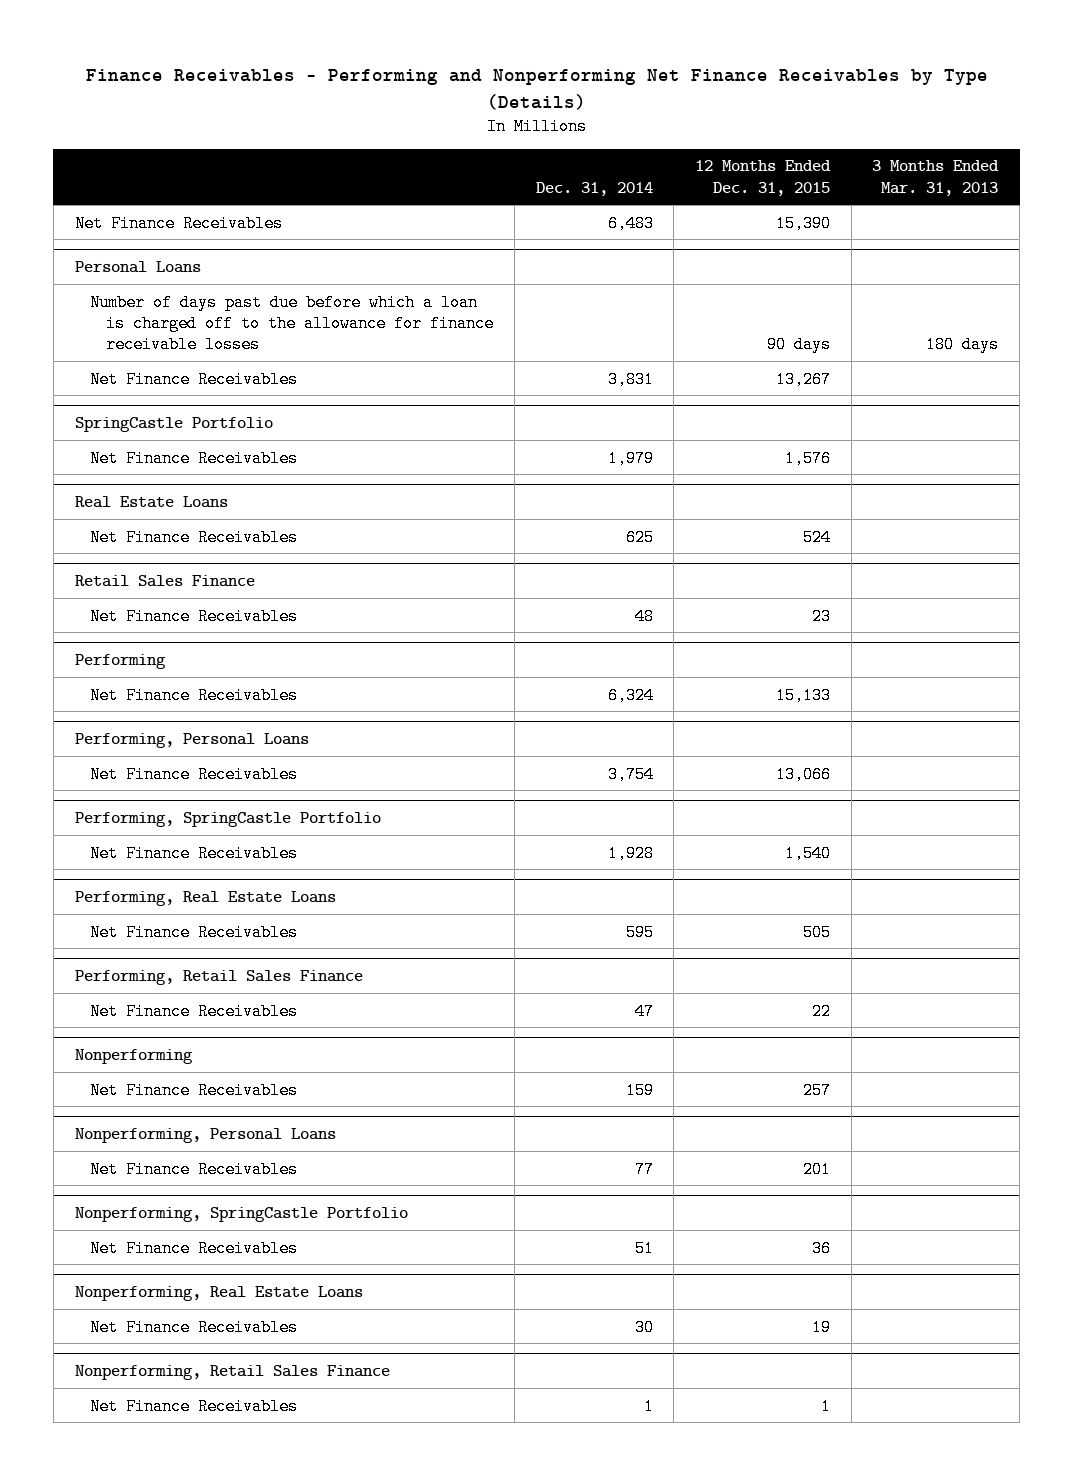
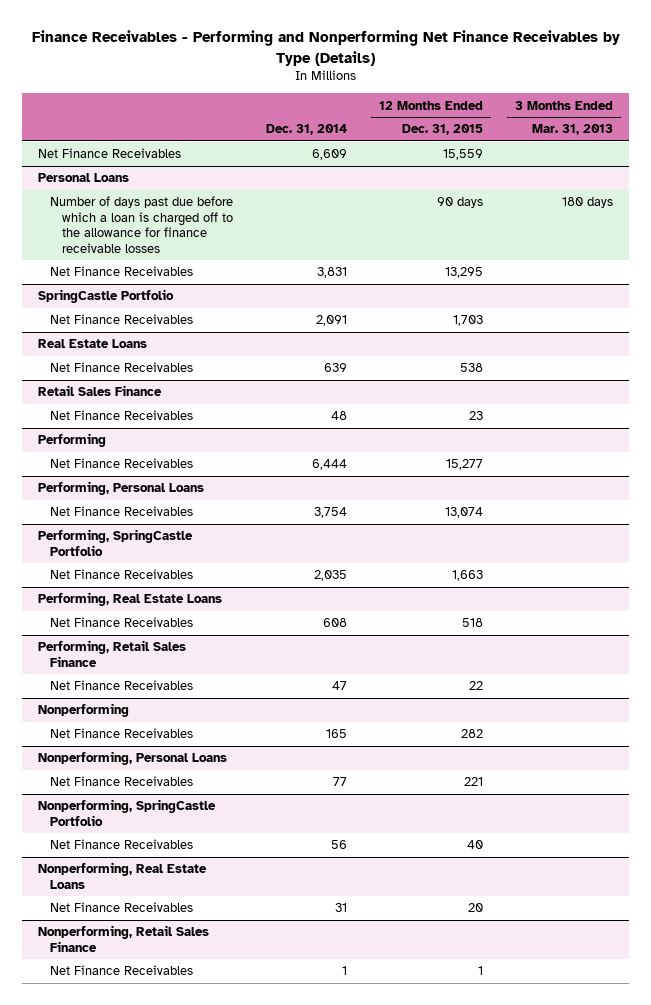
[607,214,654,232] 6,483 -> [311,149,347,161] 6,609
[776,214,832,232] 15,390 -> [442,149,483,161] 15,559
[776,370,832,388] 13,267 -> [444,267,483,279] 13,295
[607,449,654,467] 1,979 -> [315,315,347,327] 2,091
[785,449,832,467] 1,576 -> [452,315,483,327] 1,703
[625,528,654,546] 625 -> [323,363,347,373] 639
[803,528,832,546] 524 -> [459,363,483,373] 538
[607,686,654,704] 6,324 -> [311,459,347,471] 6,444
[776,686,832,704] 15,133 -> [445,459,483,471] 15,277
[776,765,832,783] 13,066 -> [444,507,483,519] 13,074
[607,844,654,862] 1,928 -> [313,570,347,582] 2,035
[785,844,832,862] 1,540 -> [451,570,483,582] 1,663
[625,923,654,941] 595 -> [322,618,347,628] 608
[803,923,832,941] 505 -> [461,618,483,628] 518
[625,1081,654,1099] 159 -> [325,729,347,739] 165
[803,1081,832,1099] 257 -> [460,729,483,739] 282
[803,1160,832,1178] 201 -> [463,777,483,787] 221
[634,1239,654,1257] 51 -> [330,840,347,850] 56
[812,1239,832,1257] 36 -> [466,840,483,850] 40
[634,1318,654,1336] 30 -> [334,903,347,913] 31
[812,1318,832,1336] 19 -> [467,903,483,913] 20

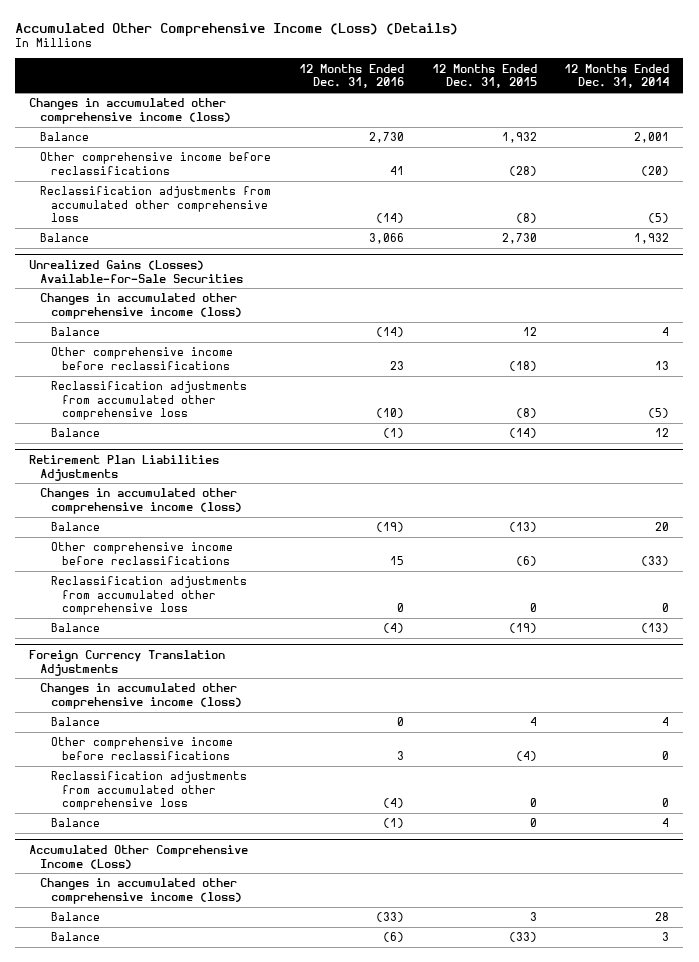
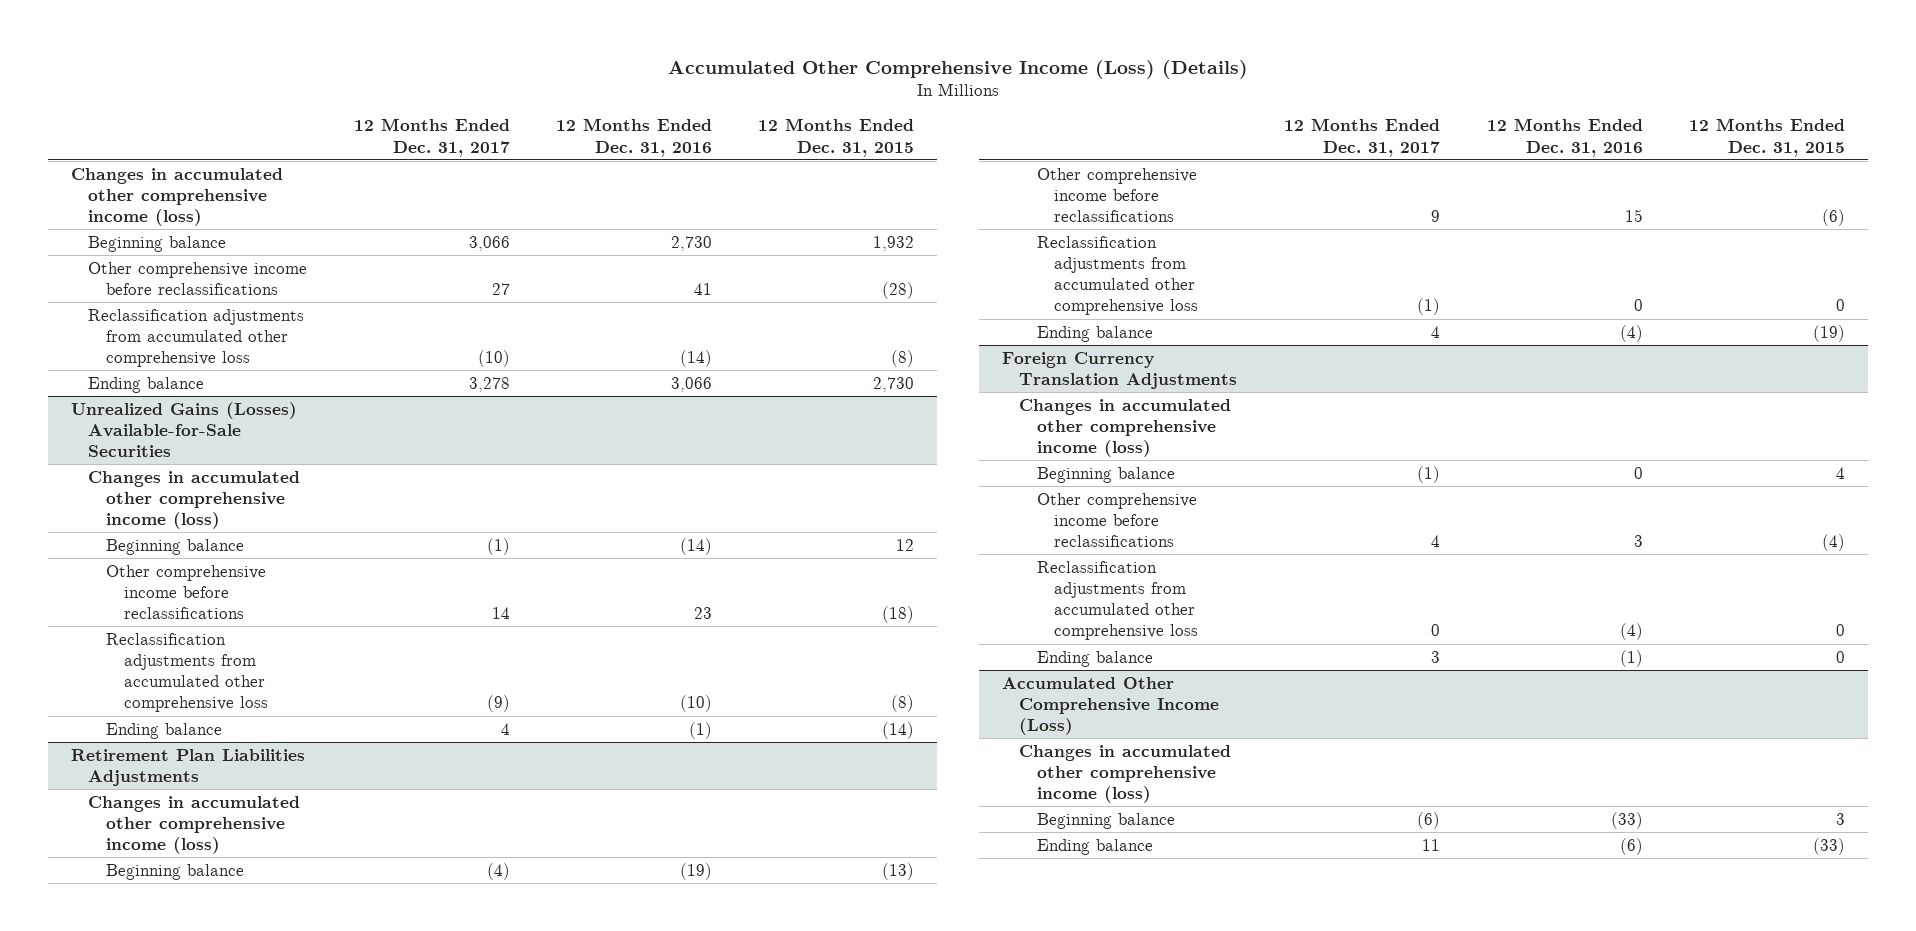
[564,63,670,89] 12 Months Ended Dec. 31, 2014 -> none
none -> [353,118,510,157] 12 Months Ended Dec. 31, 2017
[40,132,90,142] Balance -> [88,235,227,252] Beginning balance
[40,233,90,243] Balance -> [88,376,205,393] Ending balance
[51,327,101,337] Balance -> [105,538,244,555] Beginning balance
[51,428,101,438] Balance -> [105,722,222,739] Ending balance
[51,522,101,532] Balance -> [105,863,244,880] Beginning balance
[51,623,101,633] Balance -> [1036,325,1153,342] Ending balance
[51,717,101,727] Balance -> [1036,466,1175,483] Beginning balance
[51,818,101,828] Balance -> [1036,650,1153,667] Ending balance
[51,912,101,922] Balance -> [1036,812,1175,829] Beginning balance
[51,932,101,942] Balance -> [1036,838,1153,855] Ending balance

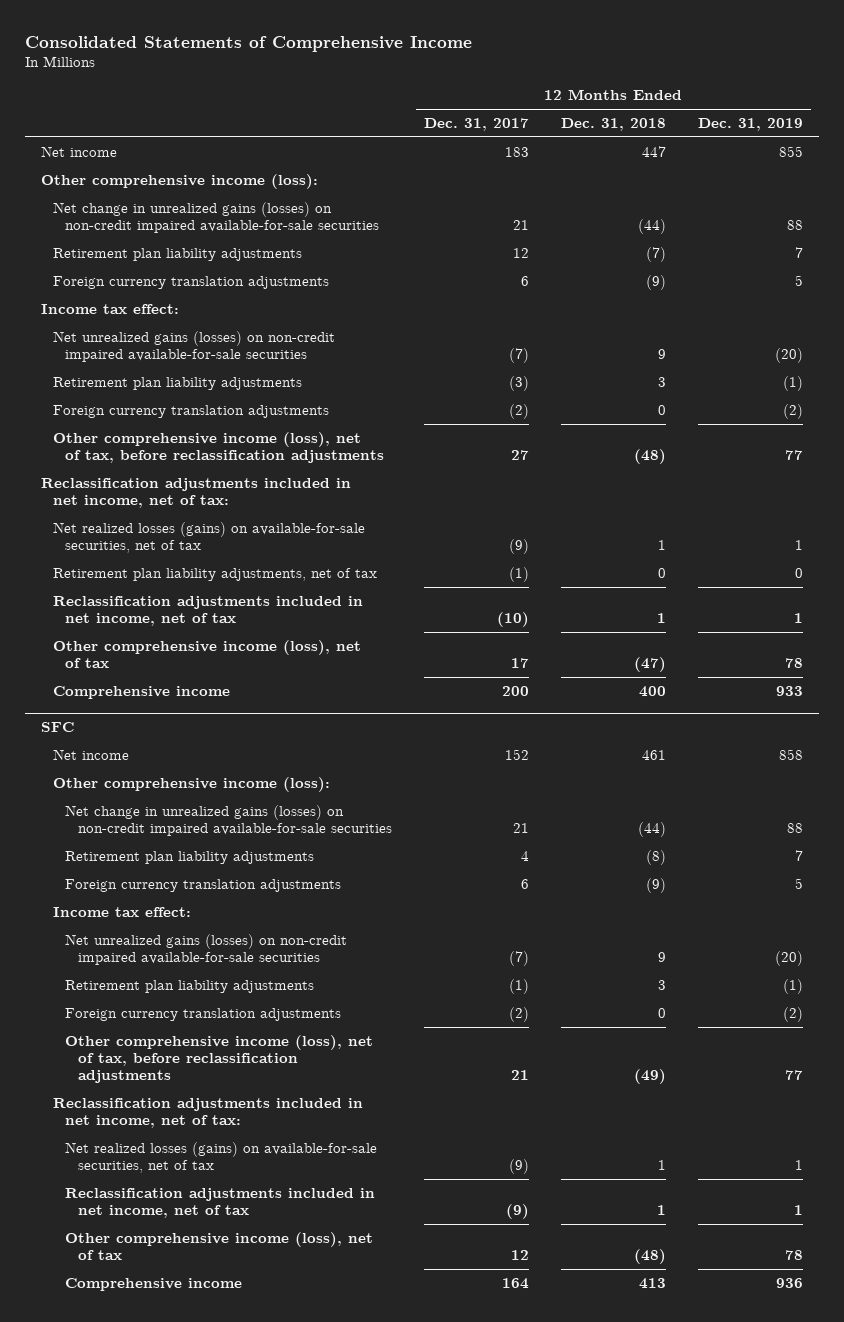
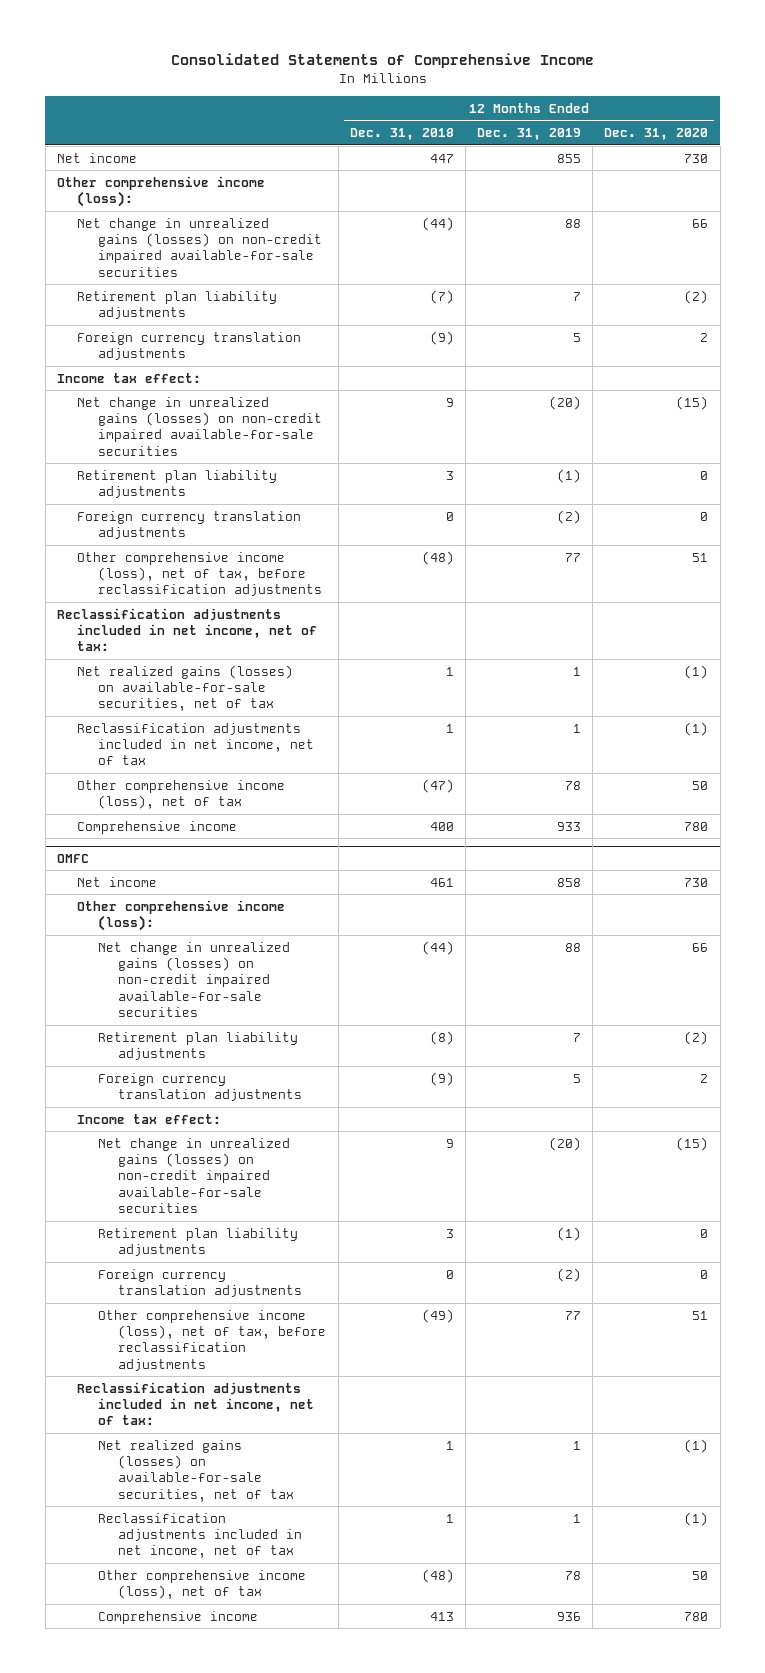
[423,118,529,132] Dec. 31, 2017 -> none
none -> [604,128,709,141] Dec. 31, 2020
[53,330,336,362] Net unrealized gains (losses) on non-credit impaired available-for-sale securities -> [77,396,322,456] Net change in unrealized gains (losses) on non-credit impaired available-for-sale securities
[53,567,378,581] Retirement plan liability adjustments, net of tax -> none
[53,521,366,553] Net realized losses (gains) on available-for-sale securities, net of tax -> [77,664,294,712] Net realized gains (losses) on available-for-sale securities, net of tax
[41,722,75,733] SFC -> none
none -> [56,853,89,863] OMFC
[65,933,348,965] Net unrealized gains (losses) on non-credit impaired available-for-sale securities -> [97,1137,290,1214] Net change in unrealized gains (losses) on non-credit impaired available-for-sale securities
[65,1141,378,1173] Net realized losses (gains) on available-for-sale securities, net of tax -> [97,1439,295,1502] Net realized gains (losses) on available-for-sale securities, net of tax

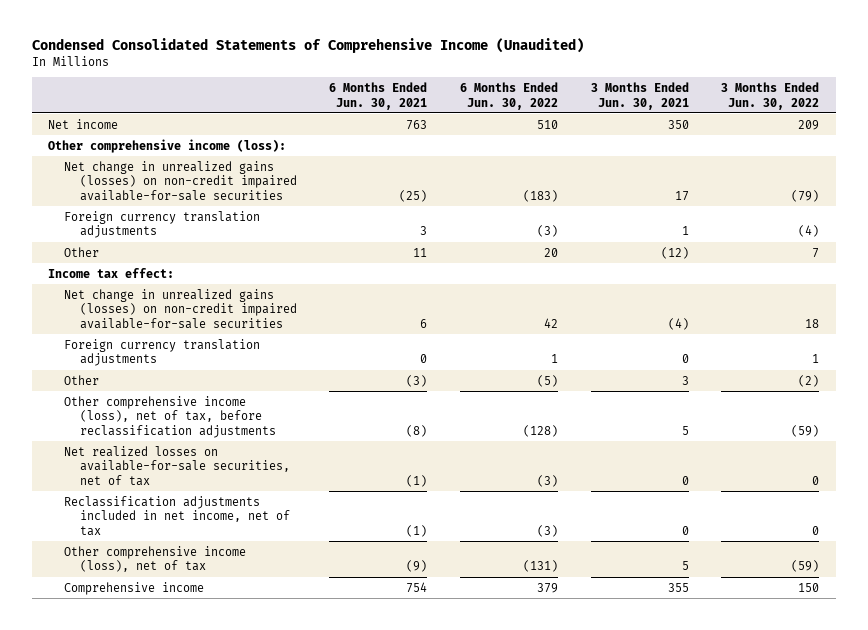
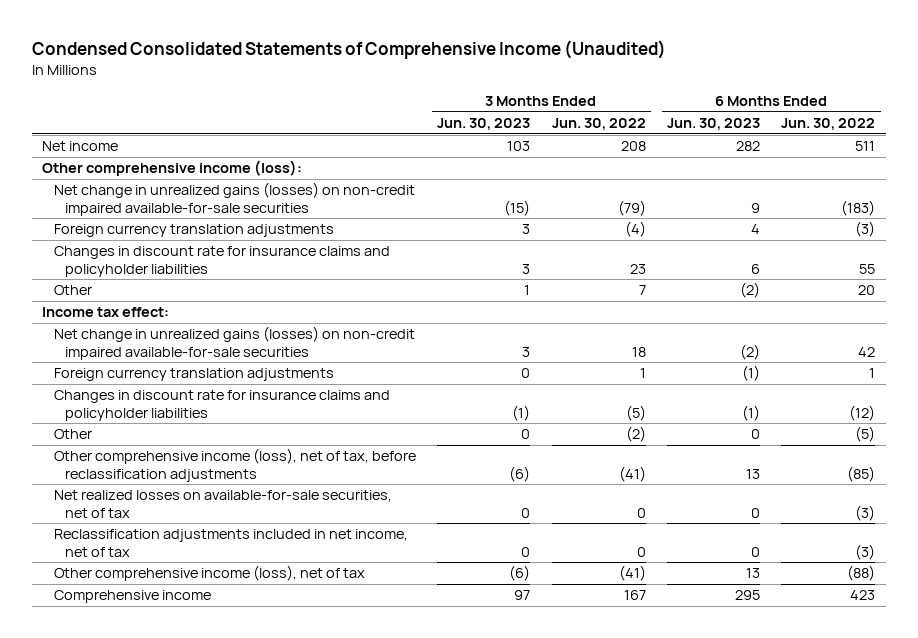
[329,81,428,110] 6 Months Ended Jun. 30, 2021 -> none
[590,81,689,110] 3 Months Ended Jun. 30, 2021 -> none
none -> [437,117,531,130] Jun. 30, 2023
none -> [666,117,760,130] Jun. 30, 2023
[536,119,558,129] 510 -> [855,141,876,152] 511
[798,119,820,130] 209 -> [620,141,646,152] 208
none -> [53,246,390,277] Changes in discount rate for insurance claims and policyholder liabilities
none -> [53,390,390,421] Changes in discount rate for insurance claims and policyholder liabilities
[522,425,558,438] (128) -> [847,465,876,482] (85)
[791,425,820,438] (59) -> [618,465,646,482] (41)
[522,560,558,573] (131) -> [847,565,876,582] (88)
[791,560,820,573] (59) -> [618,565,646,582] (41)
[536,582,558,593] 379 -> [850,590,876,601] 423
[798,582,820,592] 150 -> [623,590,646,601] 167

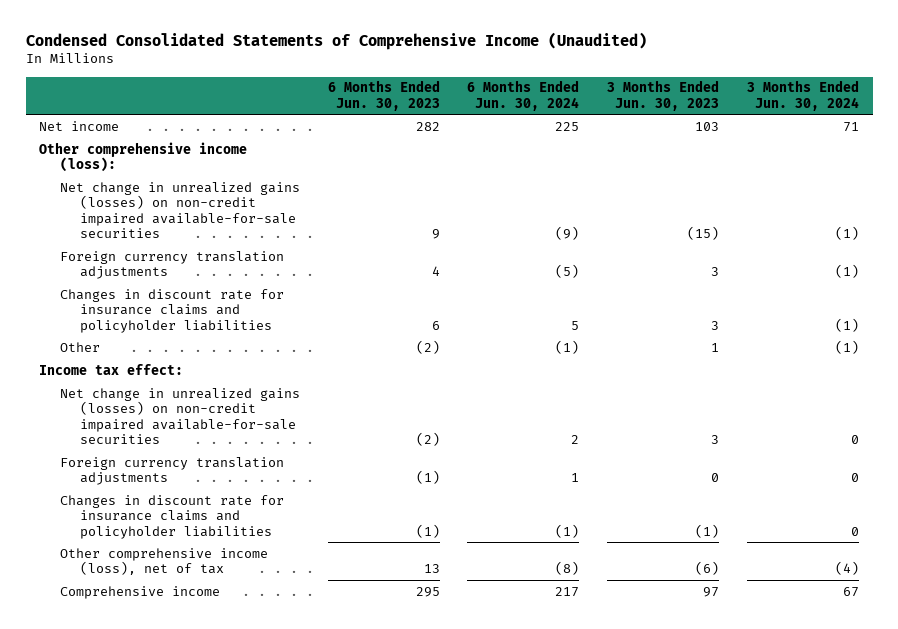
[551,117,646,130] Jun. 30, 2022 -> none
[781,117,876,130] Jun. 30, 2022 -> none
none -> [467,80,580,111] 6 Months Ended Jun. 30, 2024
none -> [747,80,860,111] 3 Months Ended Jun. 30, 2024
[53,429,92,440] Other -> none
[53,448,416,482] Other comprehensive income (loss), net of tax, before reclassification adjustments -> none
[53,490,392,518] Net realized losses on available-for-sale securities, net of tax -> none
[53,529,408,557] Reclassification adjustments included in net income, net of tax -> none

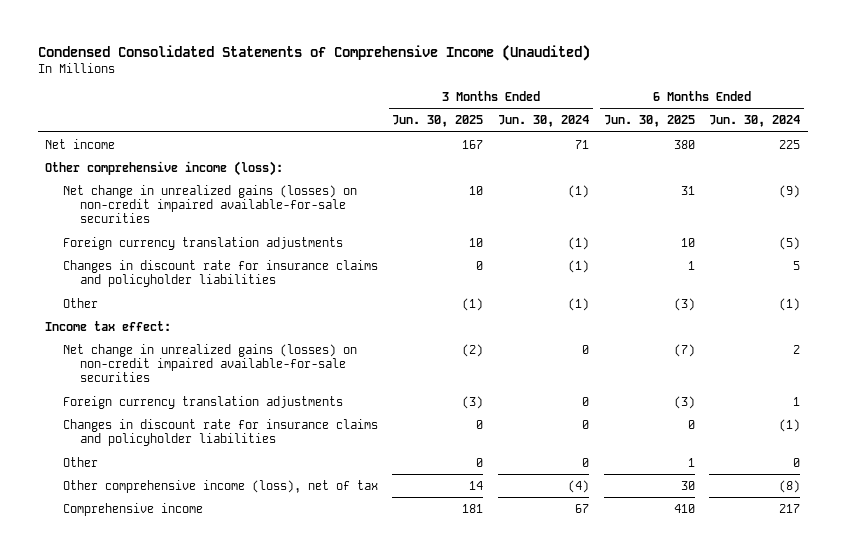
[327,80,440,111] 6 Months Ended Jun. 30, 2023 -> none
[607,80,720,111] 3 Months Ended Jun. 30, 2023 -> none
none -> [392,115,484,128] Jun. 30, 2025
none -> [603,115,695,128] Jun. 30, 2025
none -> [62,456,98,467] Other

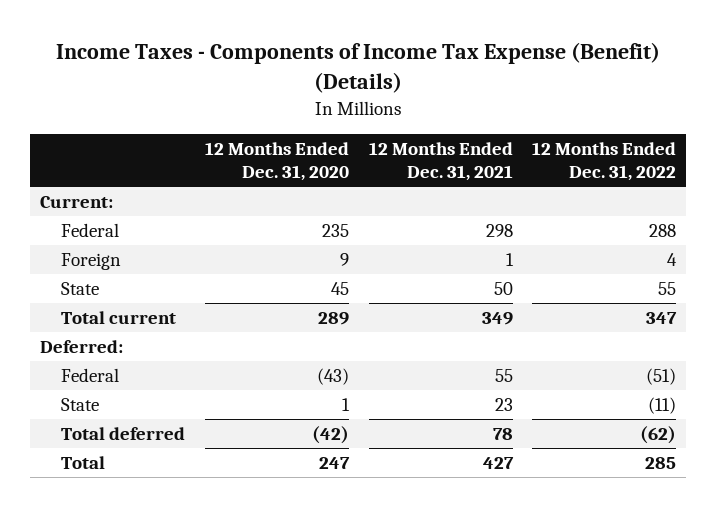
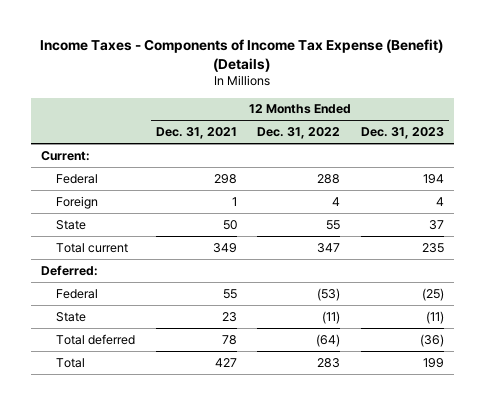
[204,142,349,181] 12 Months Ended Dec. 31, 2020 -> none
none -> [360,127,444,140] Dec. 31, 2023
[646,368,677,386] (51) -> [317,287,341,301] (53)
[640,426,677,445] (62) -> [316,333,341,347] (64)
[645,457,677,470] 285 -> [317,357,341,368] 283

